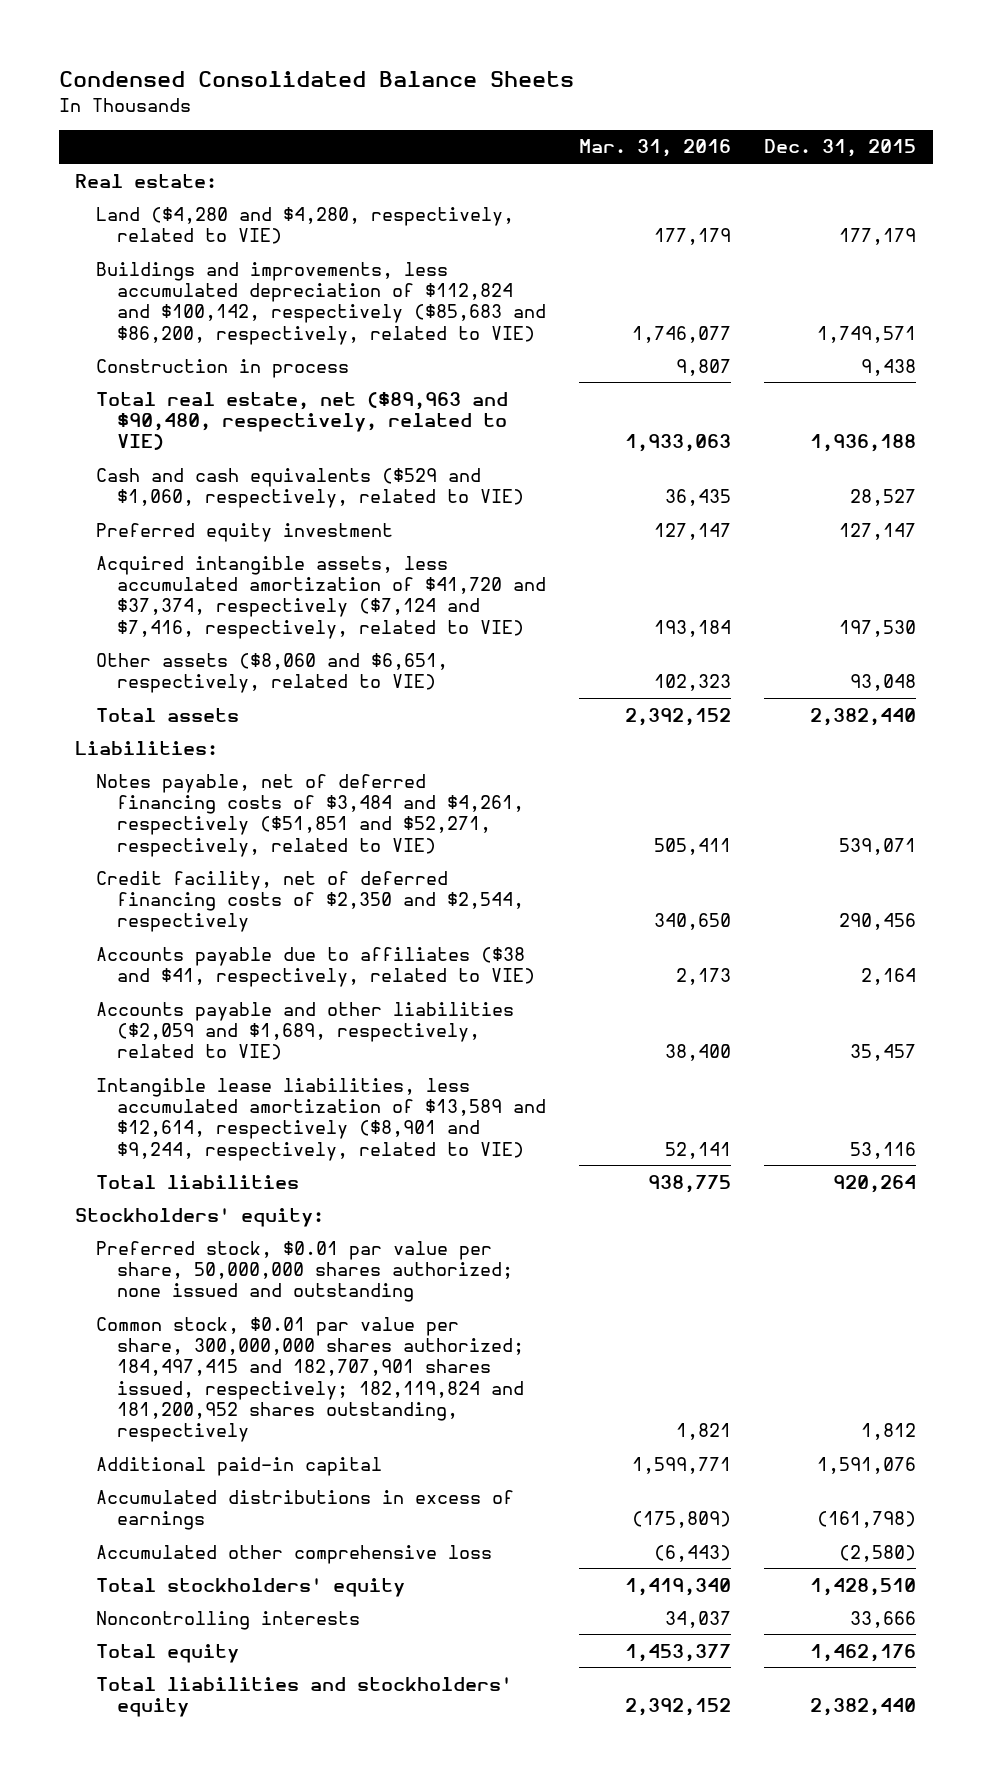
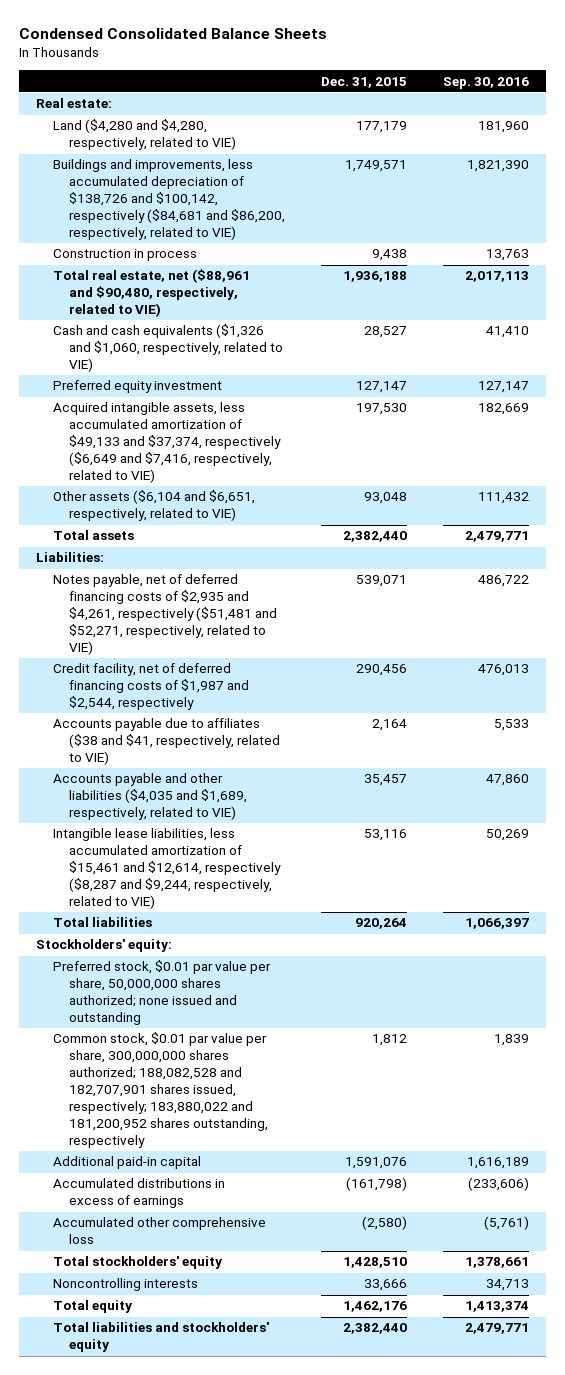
[578,139,731,158] Mar. 31, 2016 -> none
none -> [442,76,529,89] Sep. 30, 2016
[95,261,546,345] Buildings and improvements, less accumulated depreciation of $112,824 and $100,142, respectively ($85,683 and $86,200, respectively, related to VIE) -> [52,159,285,241] Buildings and improvements, less accumulated depreciation of $138,726 and $100,142, respectively ($84,681 and $86,200, respectively, related to VIE)
[95,391,508,451] Total real estate, net ($89,963 and $90,480, respectively, related to VIE) -> [52,269,250,318] Total real estate, net ($88,961 and $90,480, respectively, related to VIE)
[95,467,524,508] Cash and cash equivalents ($529 and $1,060, respectively, related to VIE) -> [52,324,283,373] Cash and cash equivalents ($1,326 and $1,060, respectively, related to VIE)
[95,555,546,639] Acquired intangible assets, less accumulated amortization of $41,720 and $37,374, respectively ($7,124 and $7,416, respectively, related to VIE) -> [52,402,281,484] Acquired intangible assets, less accumulated amortization of $49,133 and $37,374, respectively ($6,649 and $7,416, respectively, related to VIE)
[95,652,448,693] Other assets ($8,060 and $6,651, respectively, related to VIE) -> [52,490,255,522] Other assets ($6,104 and $6,651, respectively, related to VIE)
[95,773,524,857] Notes payable, net of deferred financing costs of $3,484 and $4,261, respectively ($51,851 and $52,271, respectively, related to VIE) -> [52,574,277,656] Notes payable, net of deferred financing costs of $2,935 and $4,261, respectively ($51,481 and $52,271, respectively, related to VIE)
[95,870,524,933] Credit facility, net of deferred financing costs of $2,350 and $2,544, respectively -> [52,663,249,711] Credit facility, net of deferred financing costs of $1,987 and $2,544, respectively
[95,1001,514,1061] Accounts payable and other liabilities ($2,059 and $1,689, respectively, related to VIE) -> [52,773,247,821] Accounts payable and other liabilities ($4,035 and $1,689, respectively, related to VIE)
[95,1077,546,1161] Intangible lease liabilities, less accumulated amortization of $13,589 and $12,614, respectively ($8,901 and $9,244, respectively, related to VIE) -> [52,828,281,910] Intangible lease liabilities, less accumulated amortization of $15,461 and $12,614, respectively ($8,287 and $9,244, respectively, related to VIE)
[95,1316,524,1443] Common stock, $0.01 par value per share, 300,000,000 shares authorized; 184,497,415 and 182,707,901 shares issued, respectively; 182,119,824 and 181,200,952 shares outstanding, respectively -> [52,1032,268,1149] Common stock, $0.01 par value per share, 300,000,000 shares authorized; 188,082,528 and 182,707,901 shares issued, respectively; 183,880,022 and 181,200,952 shares outstanding, respectively

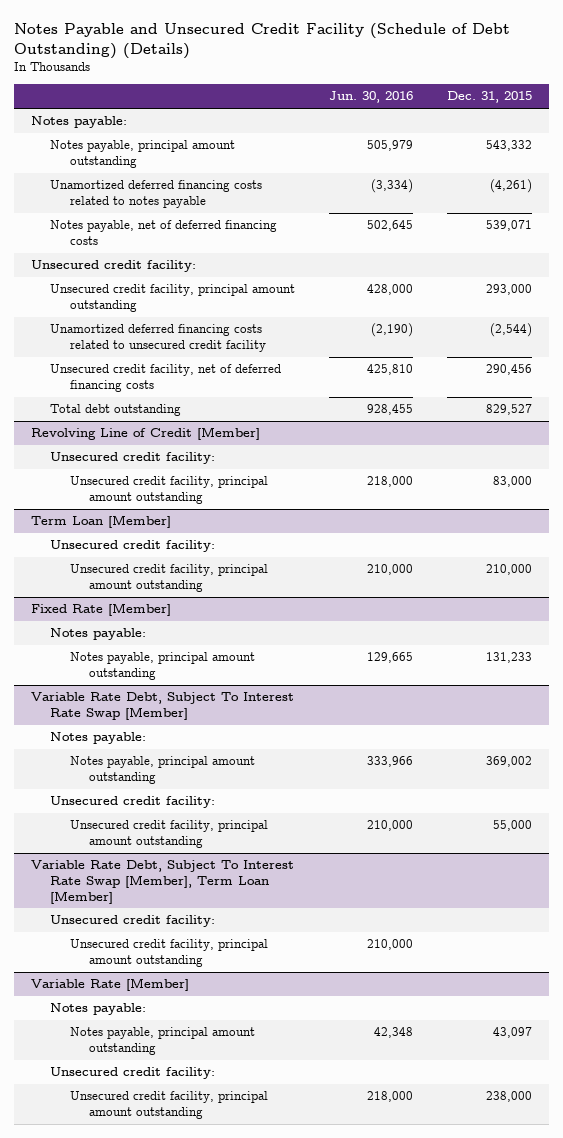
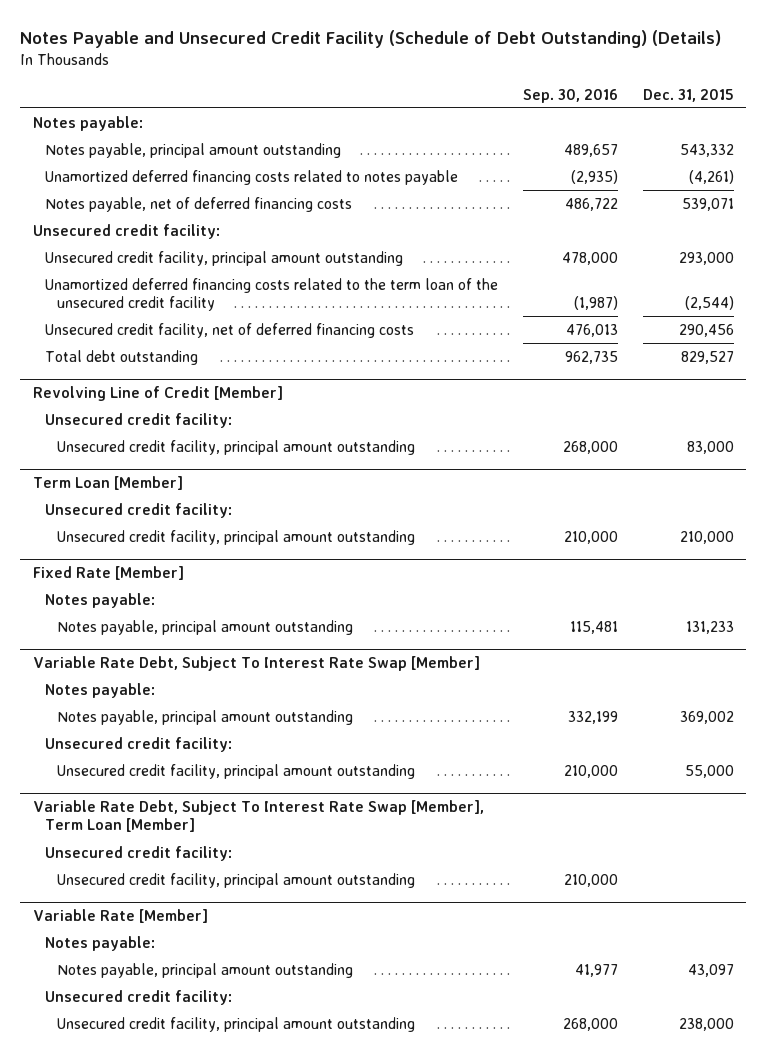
[329,91,414,104] Jun. 30, 2016 -> none
none -> [522,88,618,103] Sep. 30, 2016
[50,324,266,353] Unamortized deferred financing costs related to unsecured credit facility -> [44,277,498,312] Unamortized deferred financing costs related to the term loan of the unsecured credit facility

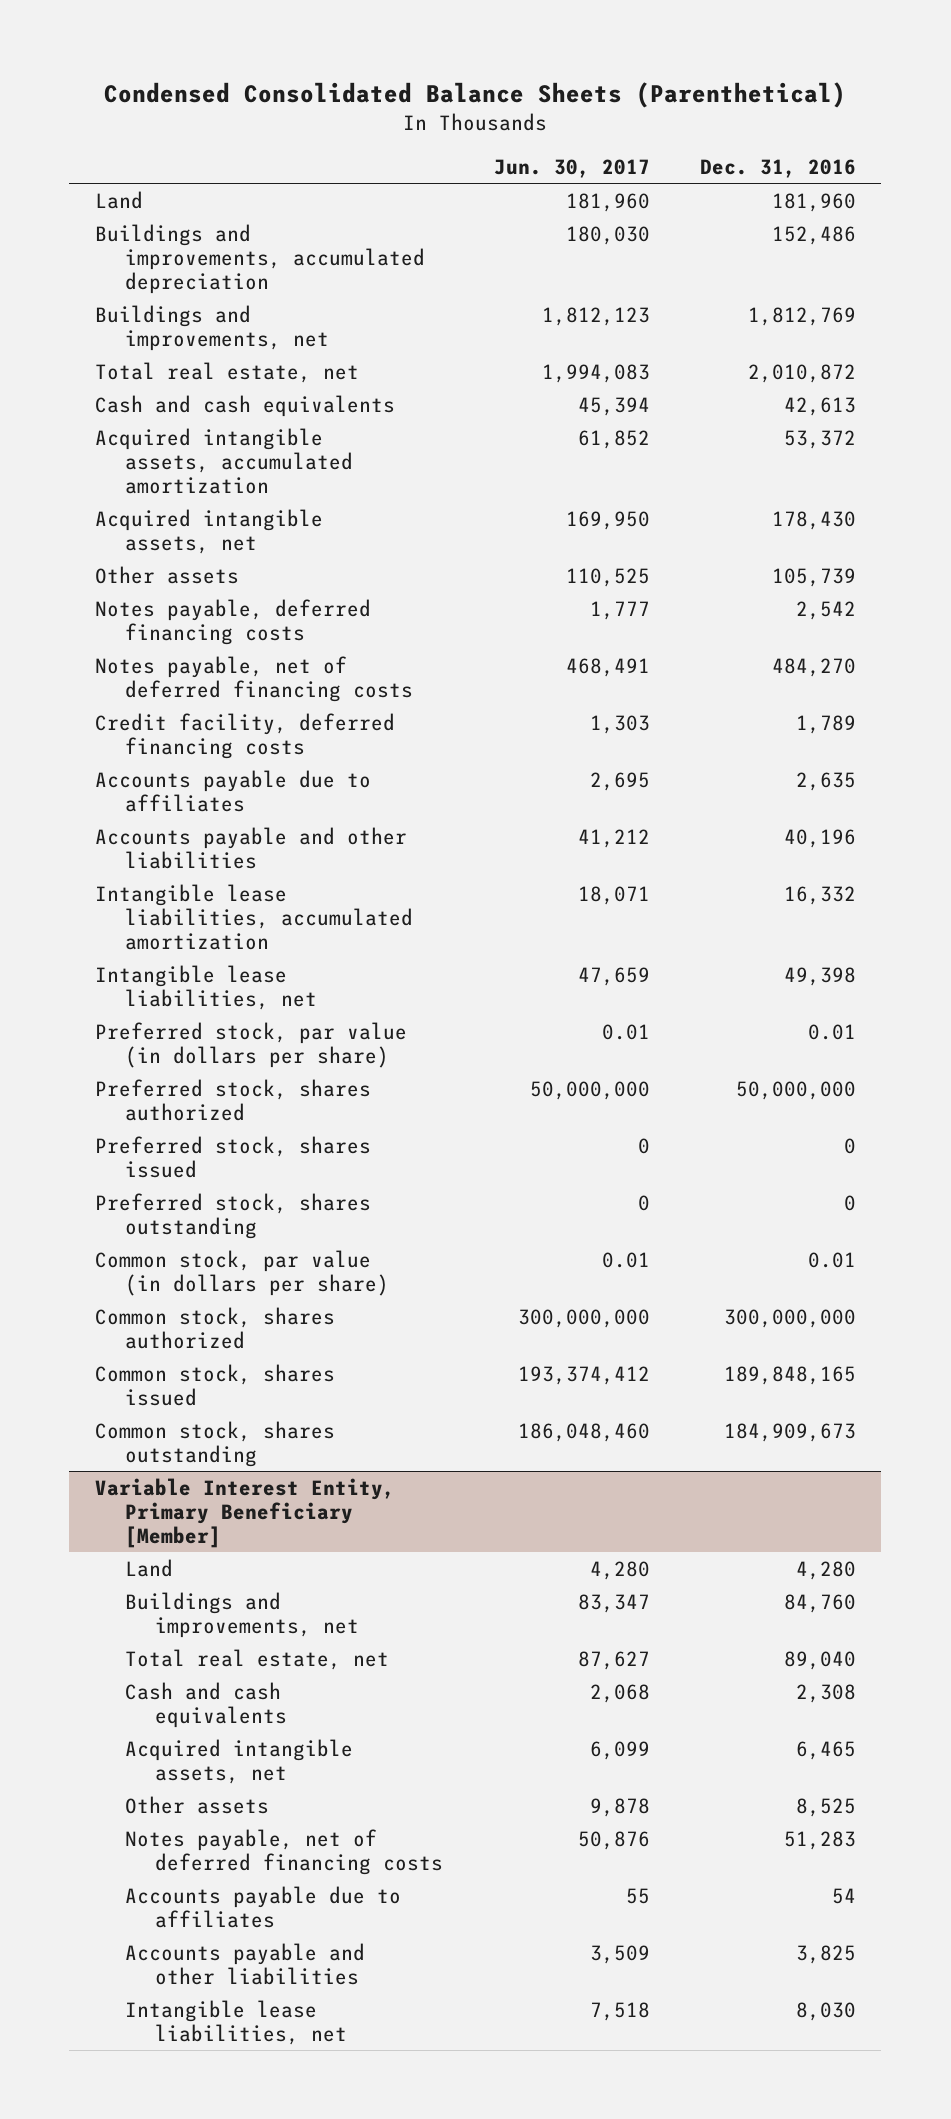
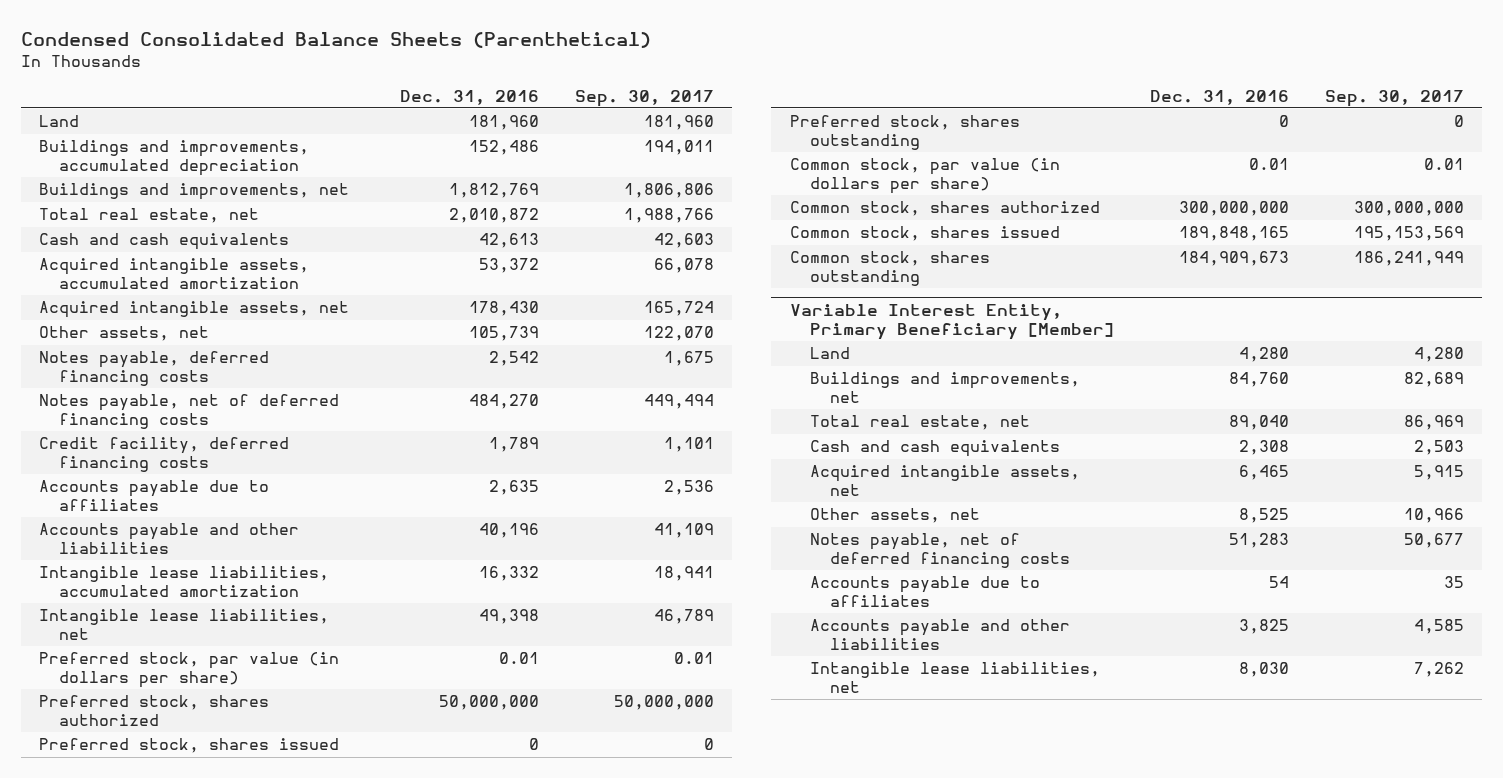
[493,158,650,178] Jun. 30, 2017 -> none
none -> [574,89,714,107] Sep. 30, 2017
[94,565,239,584] Other assets -> [39,326,210,342] Other assets, net
[124,1795,269,1814] Other assets -> [809,508,980,524] Other assets, net

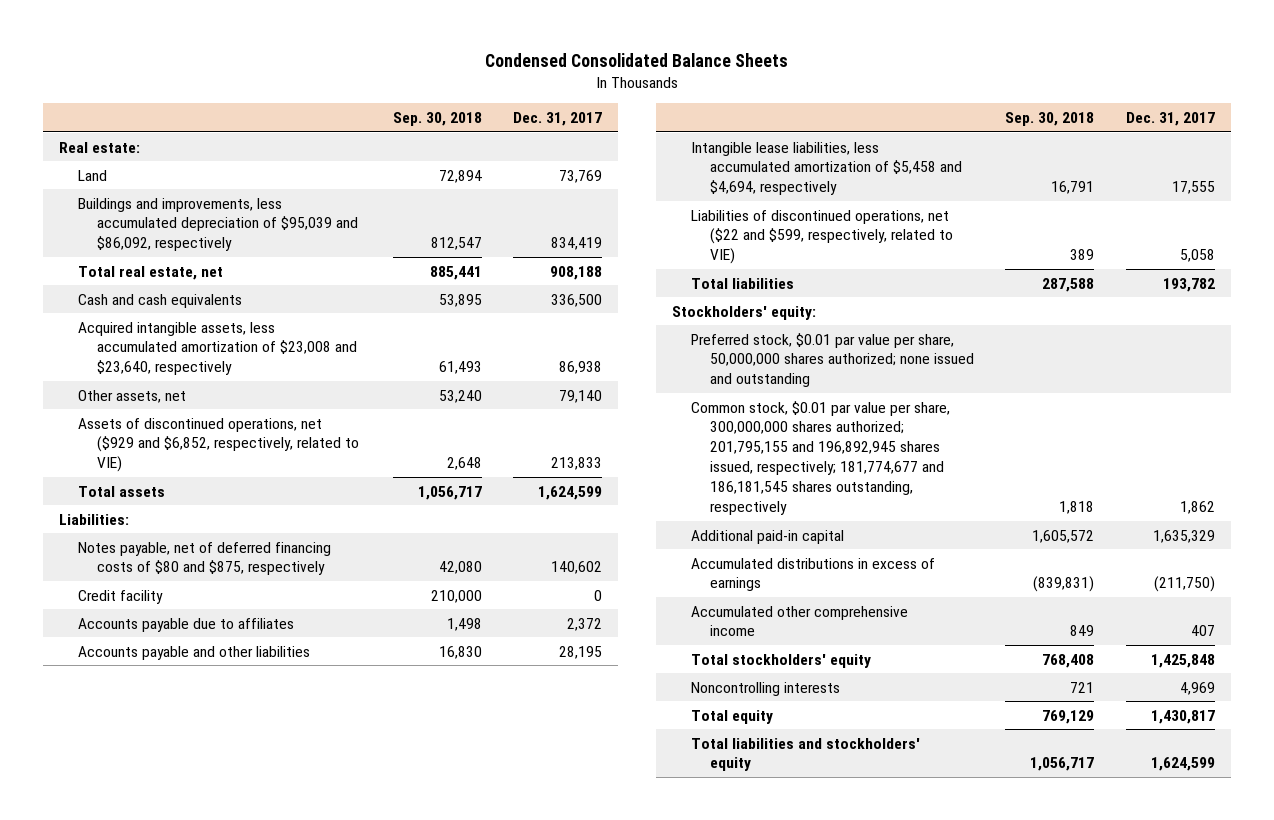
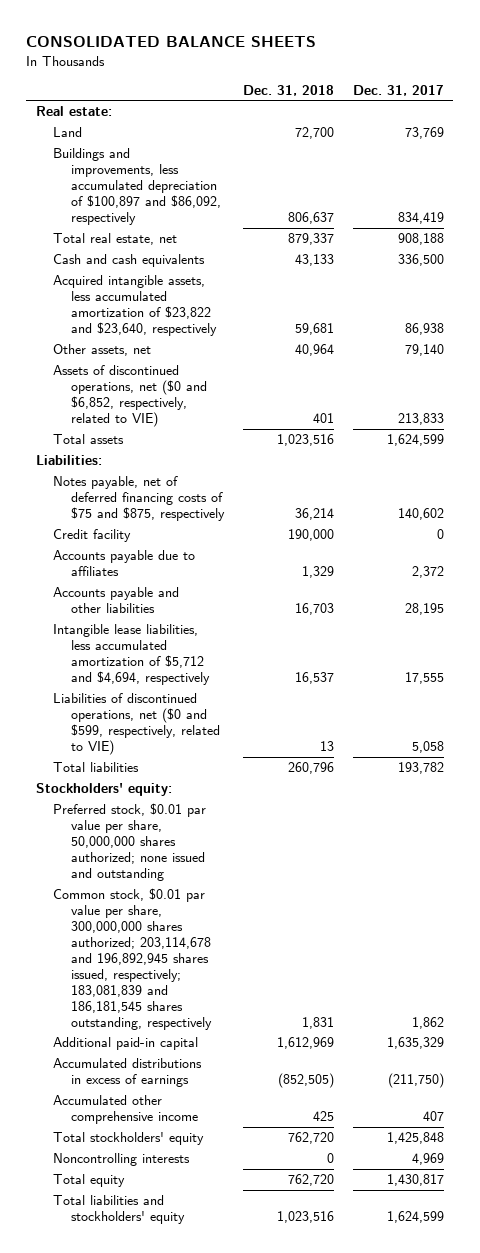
[485,53,789,68] Condensed Consolidated Balance Sheets -> [26,36,317,48] CONSOLIDATED BALANCE SHEETS
[392,111,482,126] Sep. 30, 2018 -> none
none -> [242,84,334,96] Dec. 31, 2018
[78,197,359,252] Buildings and improvements, less accumulated depreciation of $95,039 and $86,092, respectively -> [53,148,221,225] Buildings and improvements, less accumulated depreciation of $100,897 and $86,092, respectively
[78,321,358,376] Acquired intangible assets, less accumulated amortization of $23,008 and $23,640, respectively -> [53,275,217,336] Acquired intangible assets, less accumulated amortization of $23,822 and $23,640, respectively
[78,417,360,473] Assets of discontinued operations, net ($929 and $6,852, respectively, related to VIE) -> [53,365,207,427] Assets of discontinued operations, net ($0 and $6,852, respectively, related to VIE)
[78,541,332,576] Notes payable, net of deferred financing costs of $80 and $875, respectively -> [53,476,225,522] Notes payable, net of deferred financing costs of $75 and $875, respectively
[690,141,963,196] Intangible lease liabilities, less accumulated amortization of $5,458 and $4,694, respectively -> [53,624,210,685] Intangible lease liabilities, less accumulated amortization of $5,712 and $4,694, respectively
[690,209,954,265] Liabilities of discontinued operations, net ($22 and $599, respectively, related to VIE) -> [53,693,220,755] Liabilities of discontinued operations, net ($0 and $599, respectively, related to VIE)
[690,400,950,515] Common stock, $0.01 par value per share, 300,000,000 shares authorized; 201,795,155 and 196,892,945 shares issued, respectively; 181,774,677 and 186,181,545 shares outstanding, respectively -> [53,888,212,1030] Common stock, $0.01 par value per share, 300,000,000 shares authorized; 203,114,678 and 196,892,945 shares issued, respectively; 183,081,839 and 186,181,545 shares outstanding, respectively

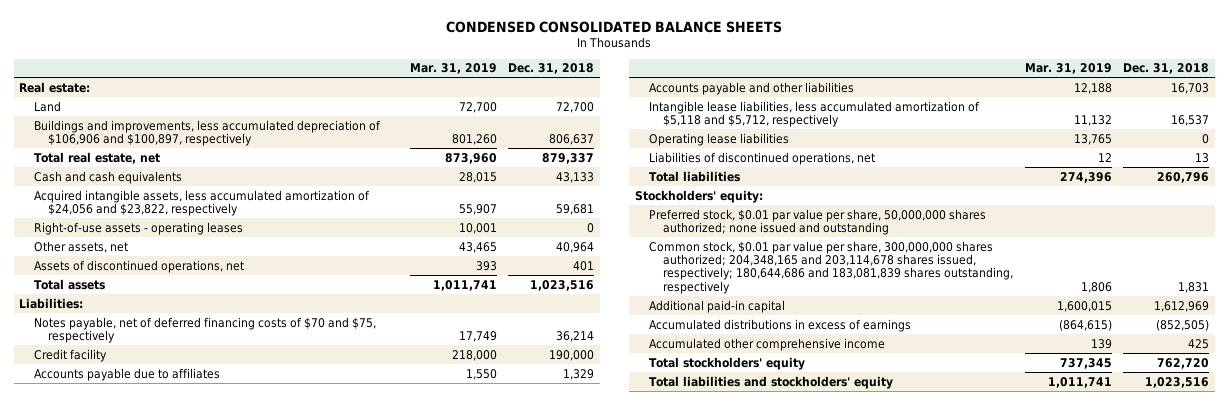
[26,36,317,48] CONSOLIDATED BALANCE SHEETS -> [446,20,783,33] CONDENSED CONSOLIDATED BALANCE SHEETS
[352,84,444,96] Dec. 31, 2017 -> none
none -> [409,63,497,75] Mar. 31, 2019
[53,148,221,225] Buildings and improvements, less accumulated depreciation of $100,897 and $86,092, respectively -> [33,119,381,146] Buildings and improvements, less accumulated depreciation of $106,906 and $100,897, respectively
[53,275,217,336] Acquired intangible assets, less accumulated amortization of $23,822 and $23,640, respectively -> [33,189,370,216] Acquired intangible assets, less accumulated amortization of $24,056 and $23,822, respectively
none -> [33,221,243,235] Right-of-use assets - operating leases
[53,365,207,427] Assets of discontinued operations, net ($0 and $6,852, respectively, related to VIE) -> [33,259,244,273] Assets of discontinued operations, net
[53,476,225,522] Notes payable, net of deferred financing costs of $75 and $875, respectively -> [33,316,376,343] Notes payable, net of deferred financing costs of $70 and $75, respectively
[53,624,210,685] Intangible lease liabilities, less accumulated amortization of $5,712 and $4,694, respectively -> [648,100,980,127] Intangible lease liabilities, less accumulated amortization of $5,118 and $5,712, respectively
none -> [648,132,789,146] Operating lease liabilities
[53,693,220,755] Liabilities of discontinued operations, net ($0 and $599, respectively, related to VIE) -> [648,151,875,165] Liabilities of discontinued operations, net
[53,888,212,1030] Common stock, $0.01 par value per share, 300,000,000 shares authorized; 203,114,678 and 196,892,945 shares issued, respectively; 183,081,839 and 186,181,545 shares outstanding, respectively -> [648,240,1014,294] Common stock, $0.01 par value per share, 300,000,000 shares authorized; 204,348,165 and 203,114,678 shares issued, respectively; 180,644,686 and 183,081,839 shares outstanding, respectively
[53,1153,191,1167] Noncontrolling interests -> none
[53,1174,126,1188] Total equity -> none

